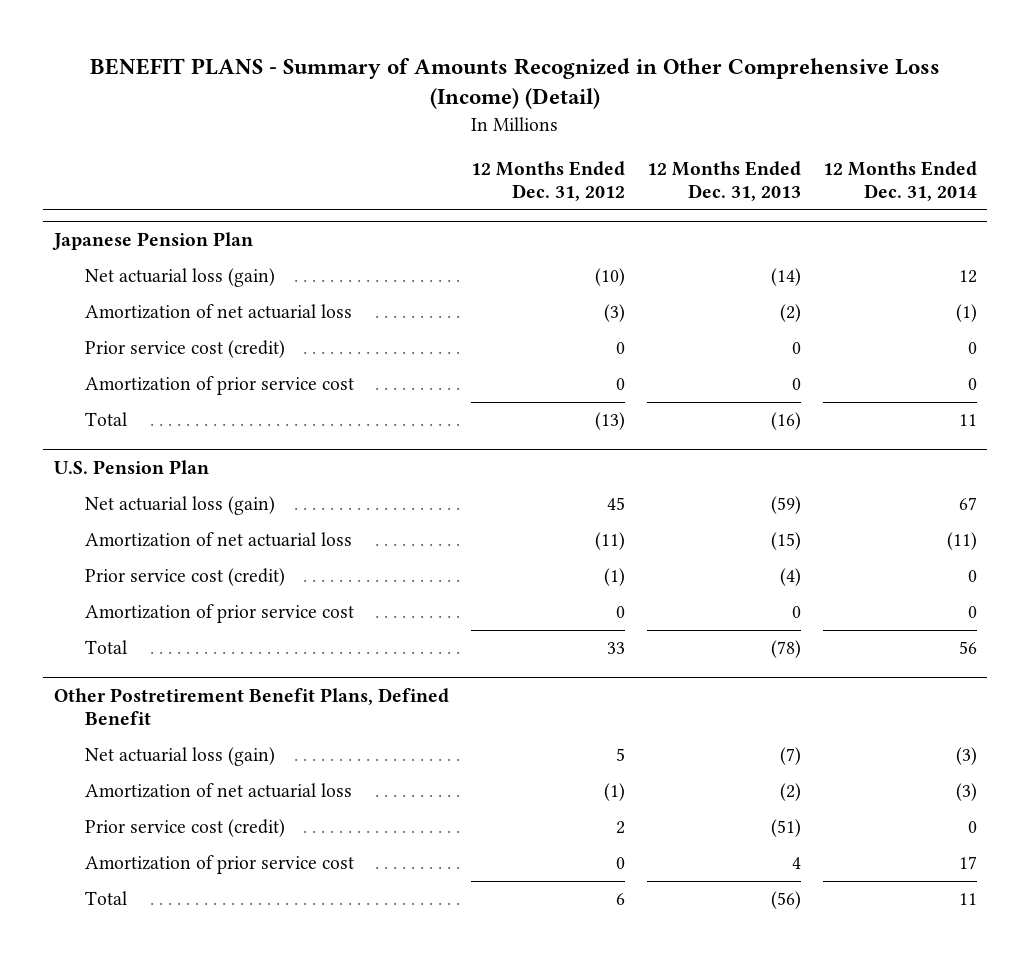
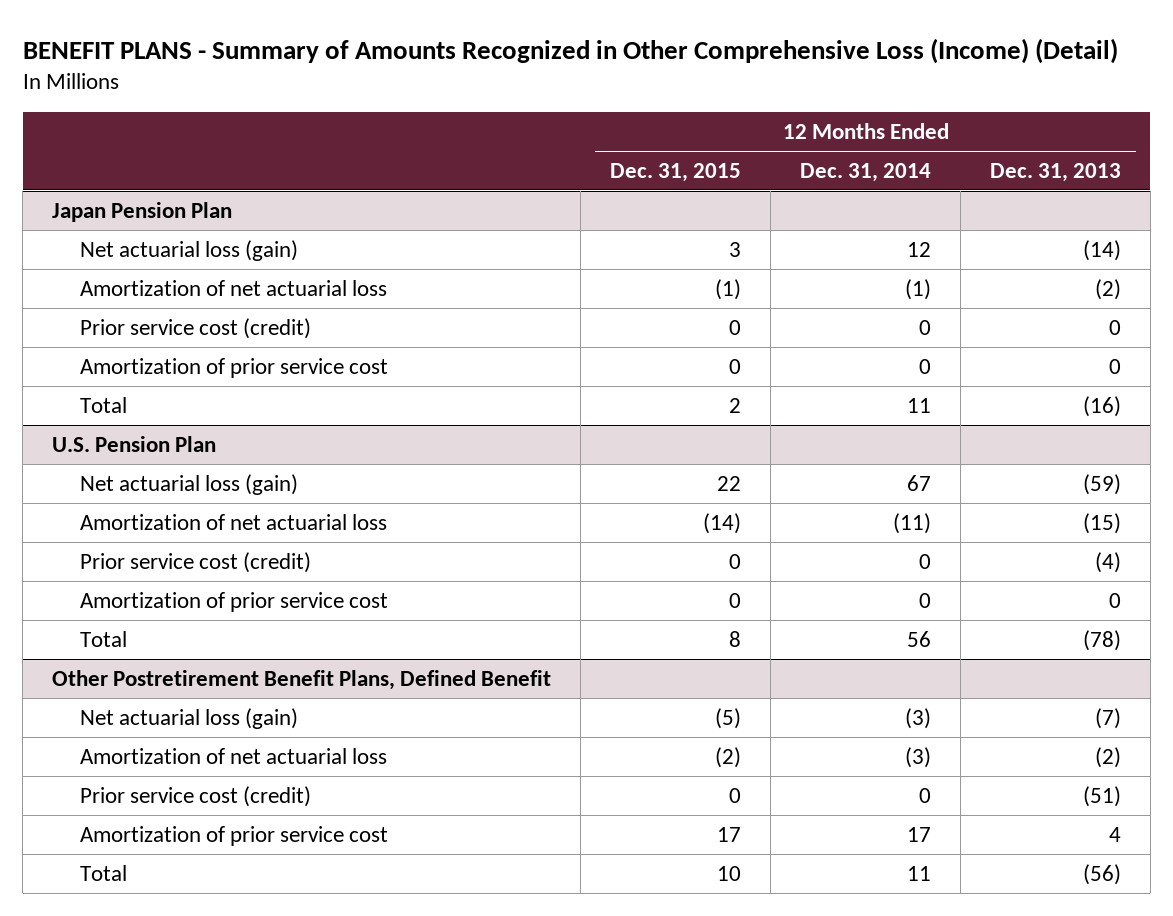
[471,160,626,201] 12 Months Ended Dec. 31, 2012 -> none
none -> [610,162,742,182] Dec. 31, 2015
[52,231,254,250] Japanese Pension Plan -> [52,201,233,222] Japan Pension Plan

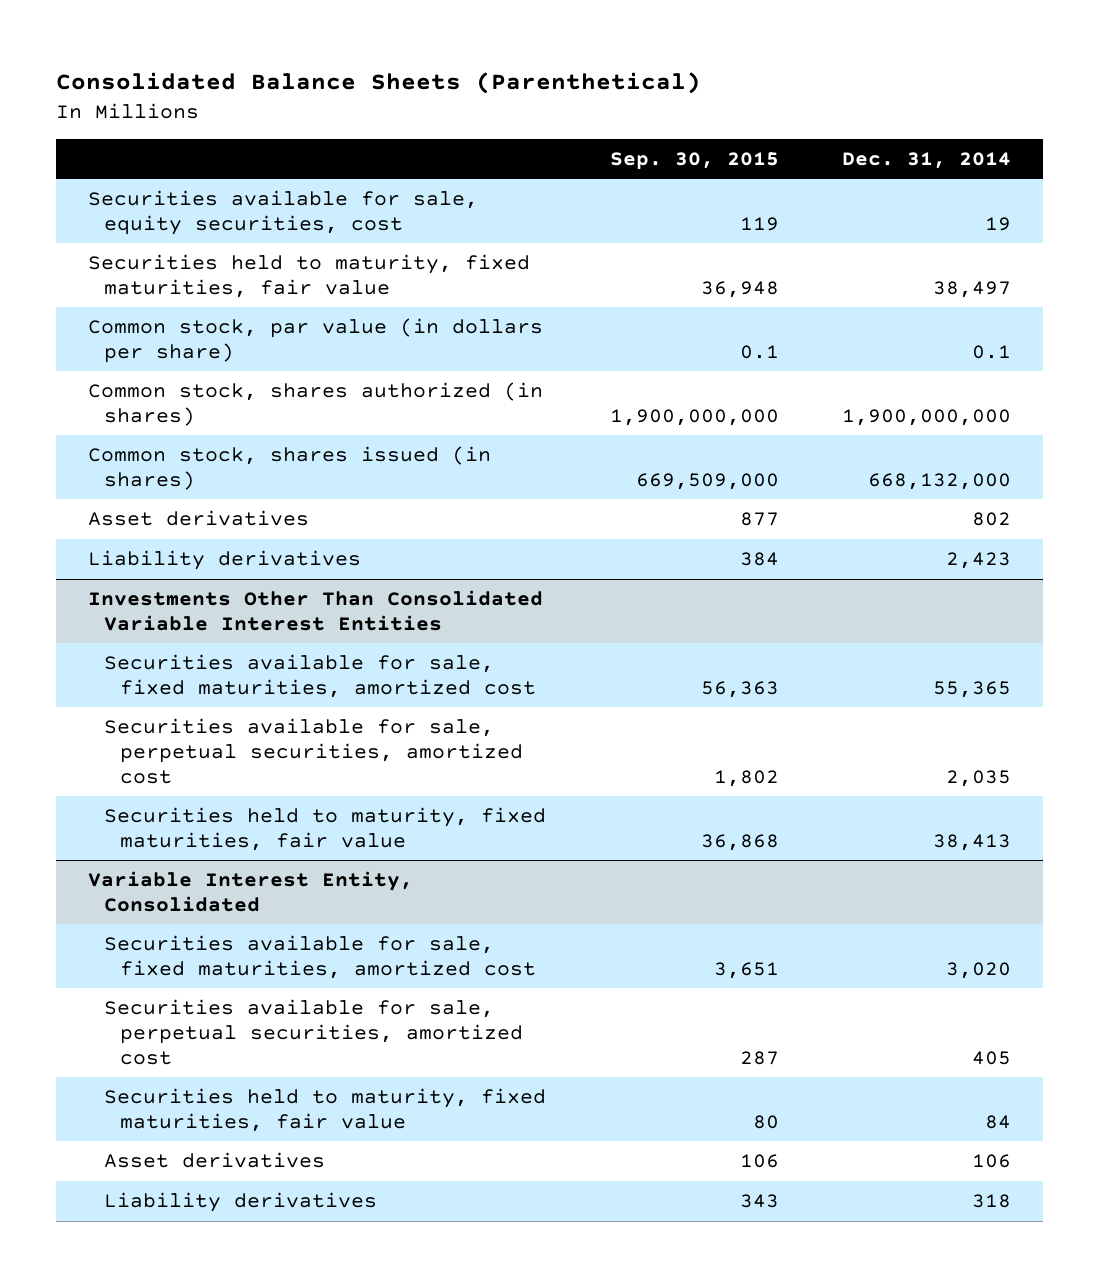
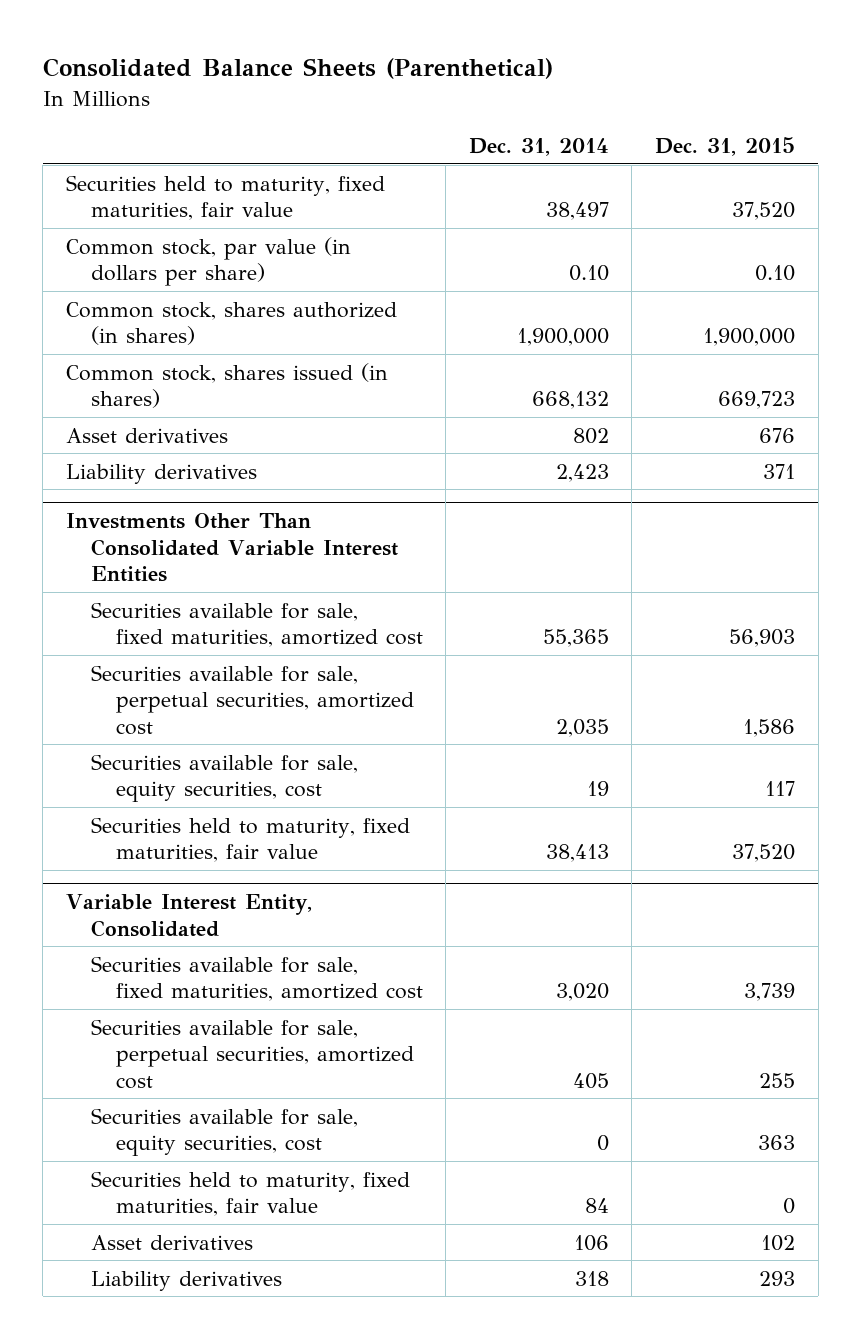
[609,151,779,170] Sep. 30, 2015 -> none
none -> [654,136,795,156] Dec. 31, 2015
[87,190,478,235] Securities available for sale, equity securities, cost -> none
[972,344,1012,359] 0.1 -> [568,265,609,282] 0.10
[842,408,1012,426] 1,900,000,000 -> [516,328,609,347] 1,900,000
[868,472,1012,490] 668,132,000 -> [531,391,609,410] 668,132
none -> [90,753,358,803] Securities available for sale, equity securities, cost
none -> [90,1107,358,1157] Securities available for sale, equity securities, cost

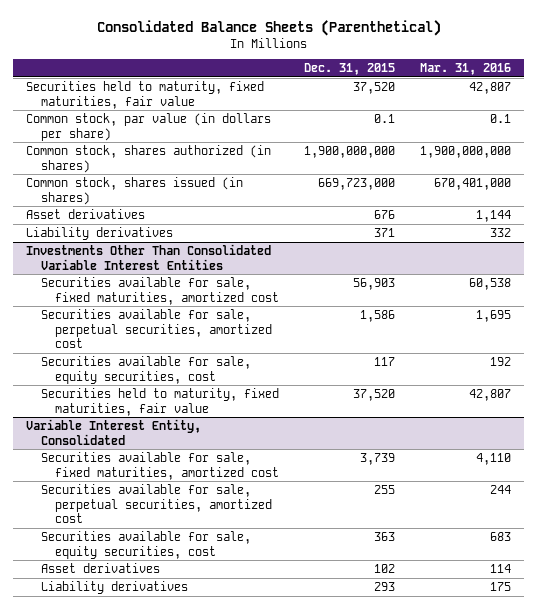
[468,137,609,156] Dec. 31, 2014 -> none
none -> [420,63,512,76] Mar. 31, 2016
[754,265,795,282] 0.10 -> [374,113,396,123] 0.1
[702,328,795,347] 1,900,000 -> [304,145,396,158] 1,900,000,000
[717,391,795,410] 669,723 -> [318,177,396,190] 669,723,000
[90,1170,410,1217] Securities held to maturity, fixed maturities, fair value -> none

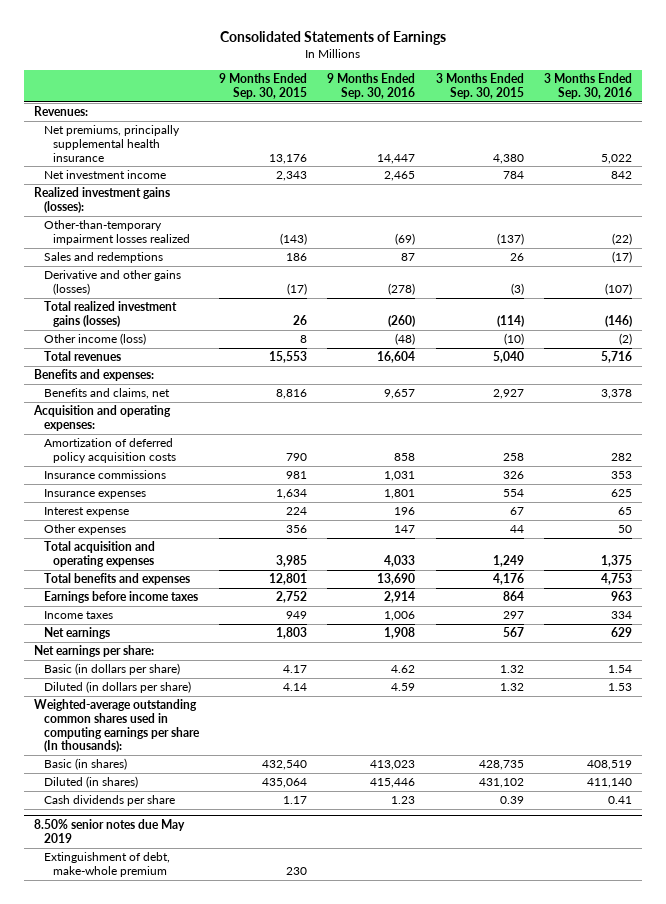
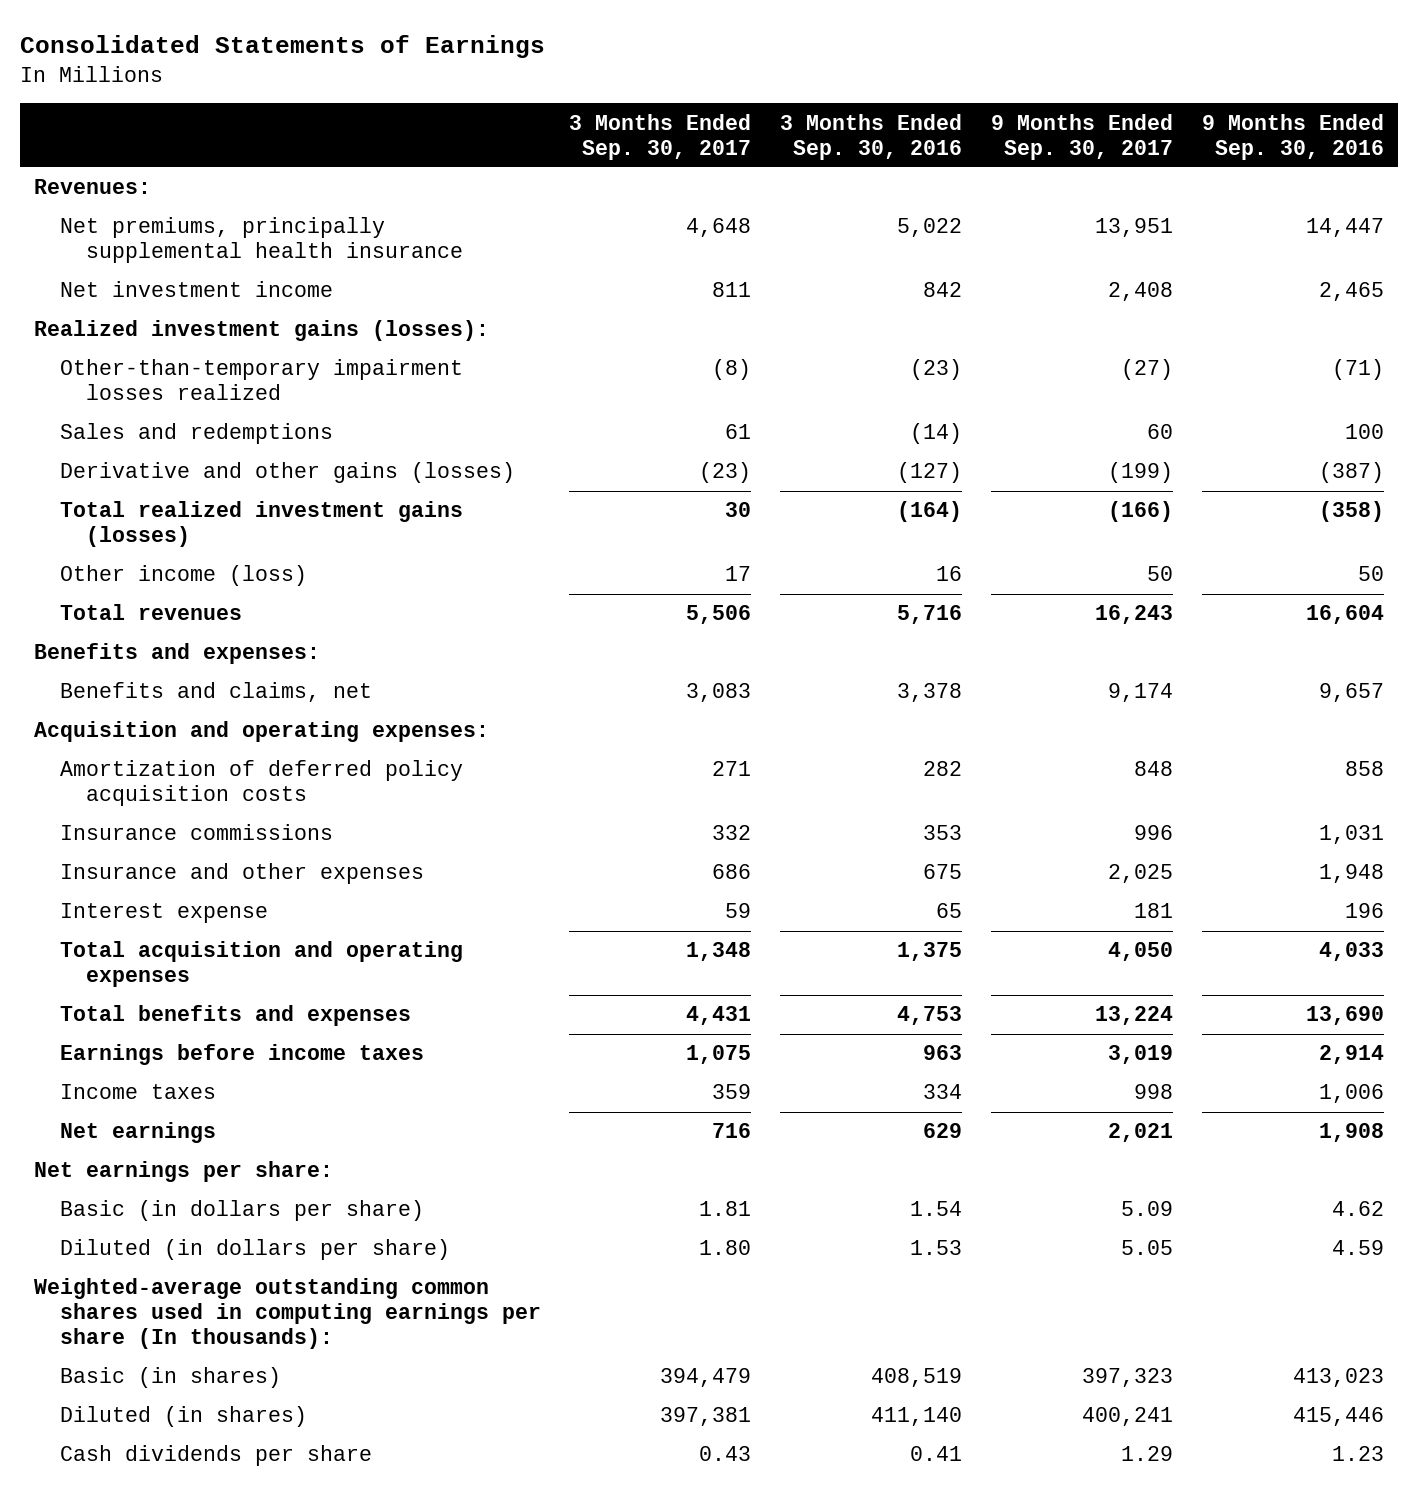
[219,73,308,100] 9 Months Ended Sep. 30, 2015 -> none
[435,73,524,100] 3 Months Ended Sep. 30, 2015 -> none
none -> [569,113,752,160] 3 Months Ended Sep. 30, 2017
none -> [990,113,1173,160] 9 Months Ended Sep. 30, 2017
[395,232,416,245] (69) -> [1331,359,1384,381] (71)
[612,232,633,245] (22) -> [910,359,963,381] (23)
[401,253,416,262] 87 -> [1344,424,1384,440] 100
[612,251,633,264] (17) -> [910,423,963,445] (14)
[388,282,416,295] (278) -> [1318,462,1384,484] (387)
[605,282,633,295] (107) -> [897,462,963,484] (127)
[388,314,416,327] (260) -> [1318,501,1384,523] (358)
[605,314,633,327] (146) -> [897,501,963,523] (164)
[395,333,416,346] (48) -> [1357,566,1384,582] 50
[619,333,633,346] (2) -> [936,566,963,582] 16
[43,489,146,500] Insurance expenses -> [59,863,424,885] Insurance and other expenses
[384,489,416,500] 1,801 -> [1318,864,1384,884] 1,948
[611,489,633,498] 625 -> [923,864,963,880] 675
[43,524,126,536] Other expenses -> none
[34,819,186,843] 8.50% senior notes due May 2019 -> none
[43,852,170,877] Extinguishment of debt, make-whole premium -> none

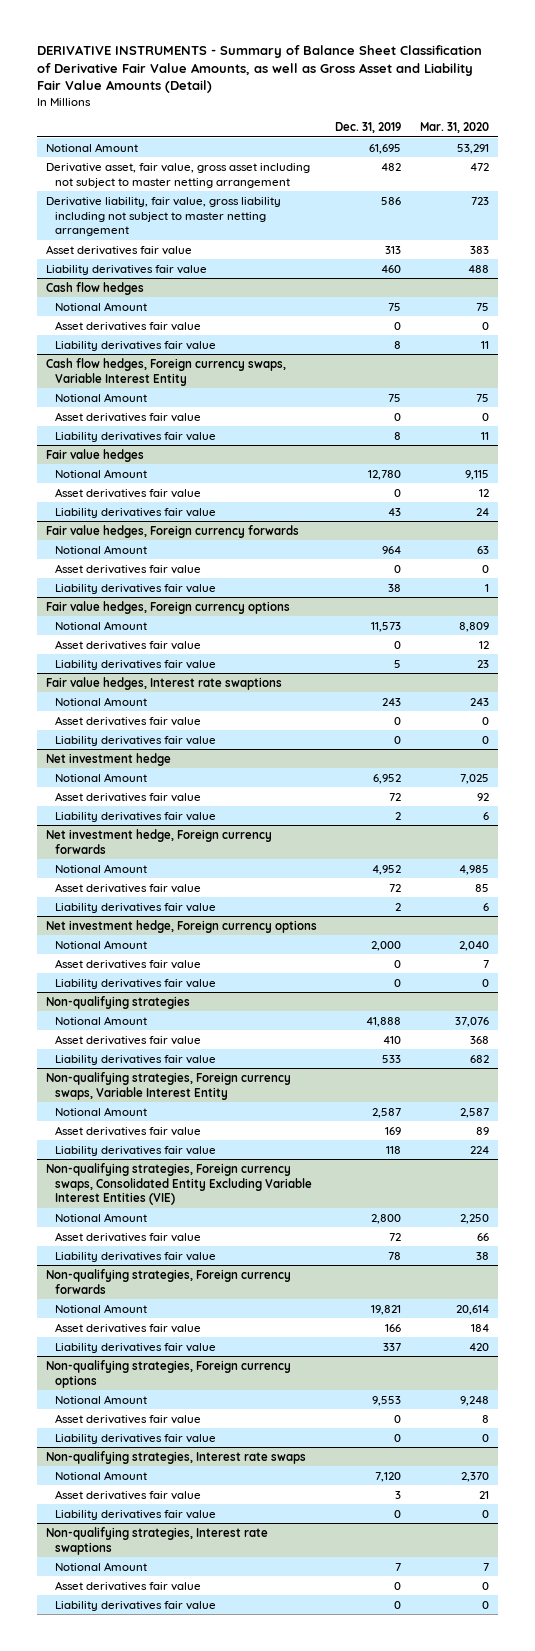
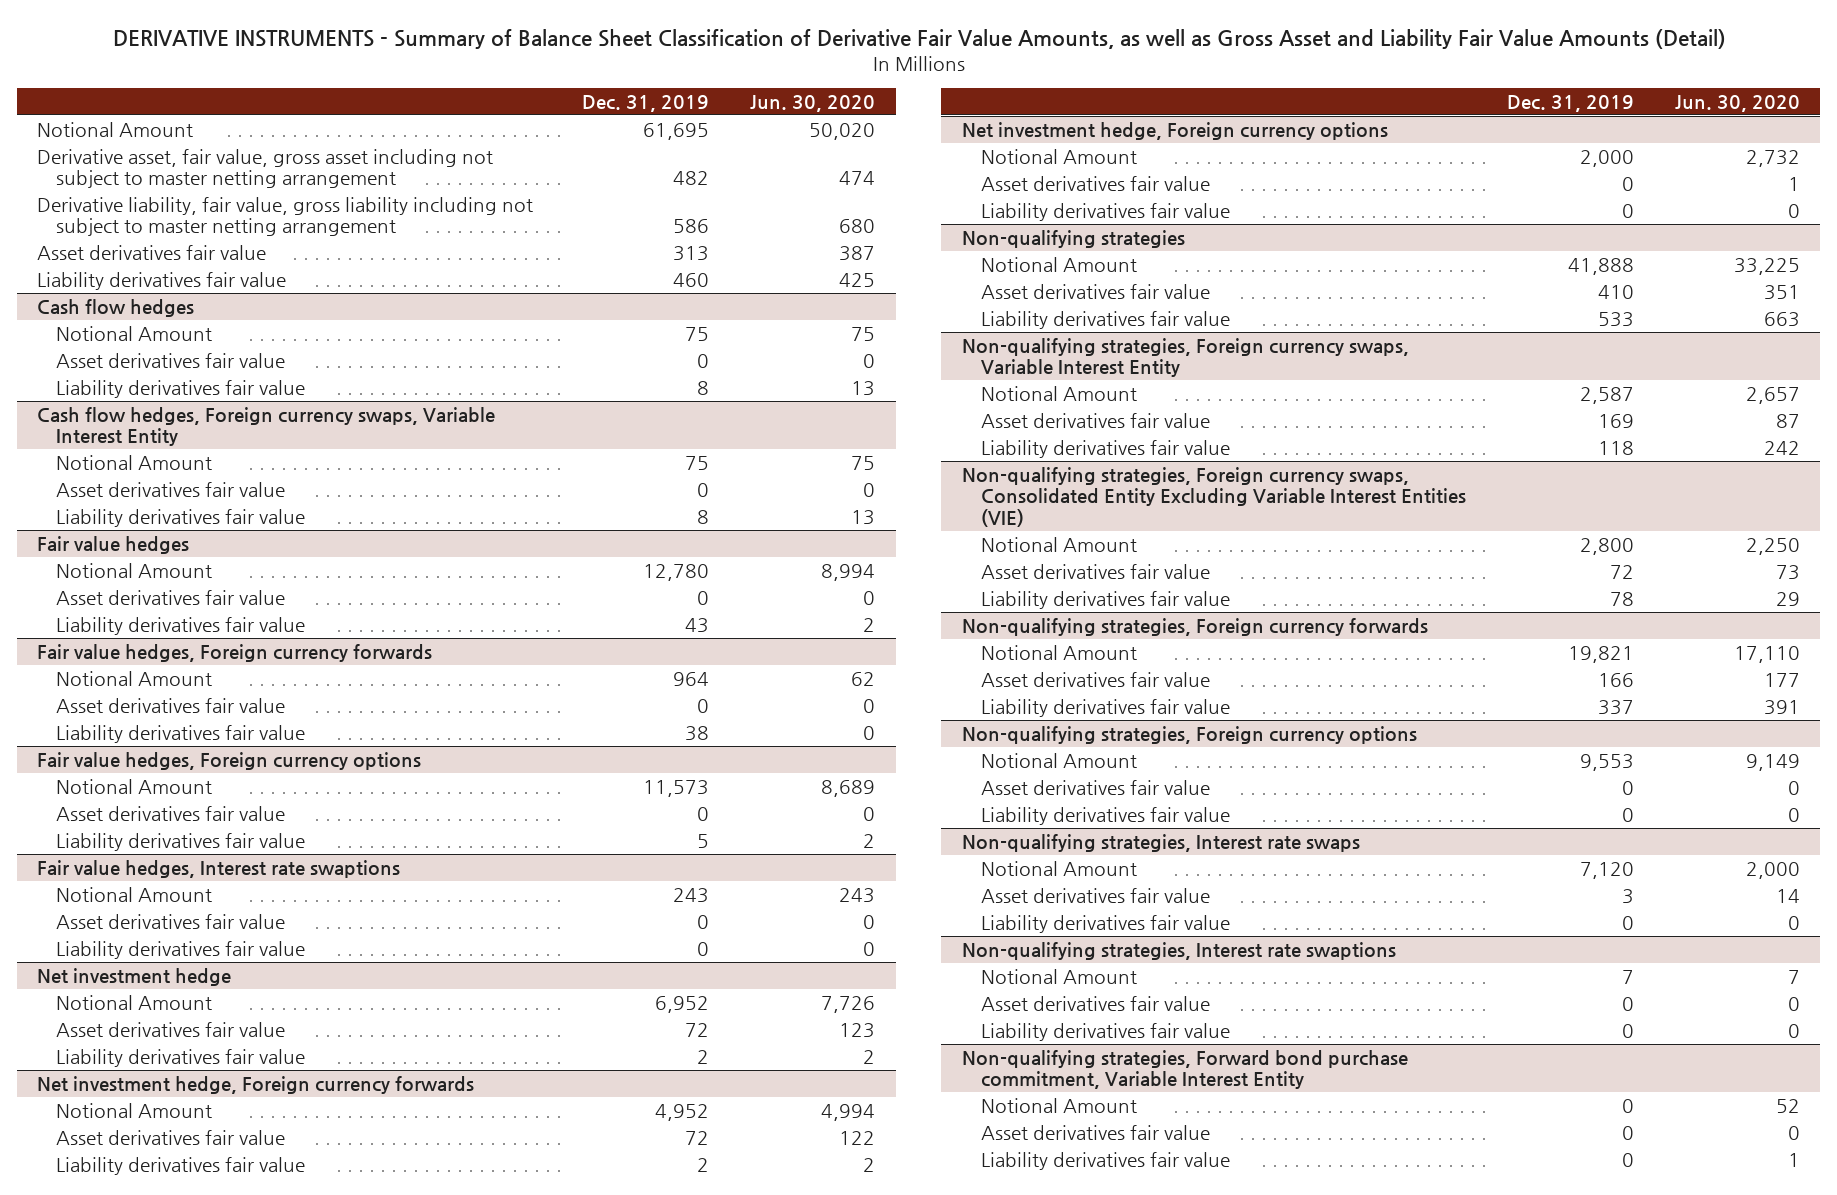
[419,122,489,134] Mar. 31, 2020 -> none
none -> [750,94,876,112] Jun. 30, 2020
none -> [961,1049,1408,1090] Non-qualifying strategies, Forward bond purchase commitment, Variable Interest Entity
none -> [981,1097,1138,1113] Notional Amount
none -> [981,1124,1211,1140] Asset derivatives fair value
none -> [981,1151,1231,1170] Liability derivatives fair value

